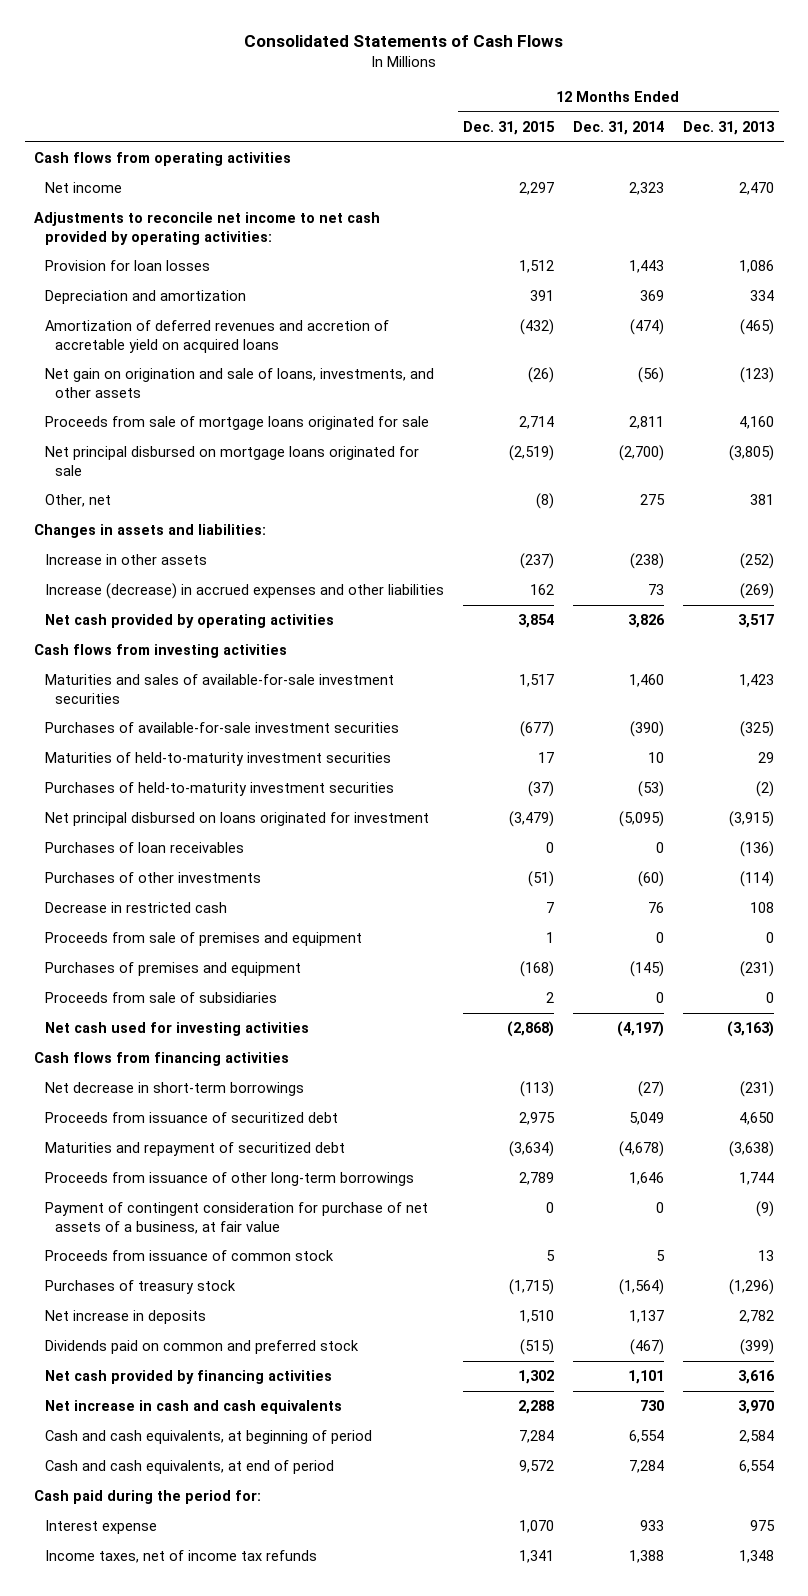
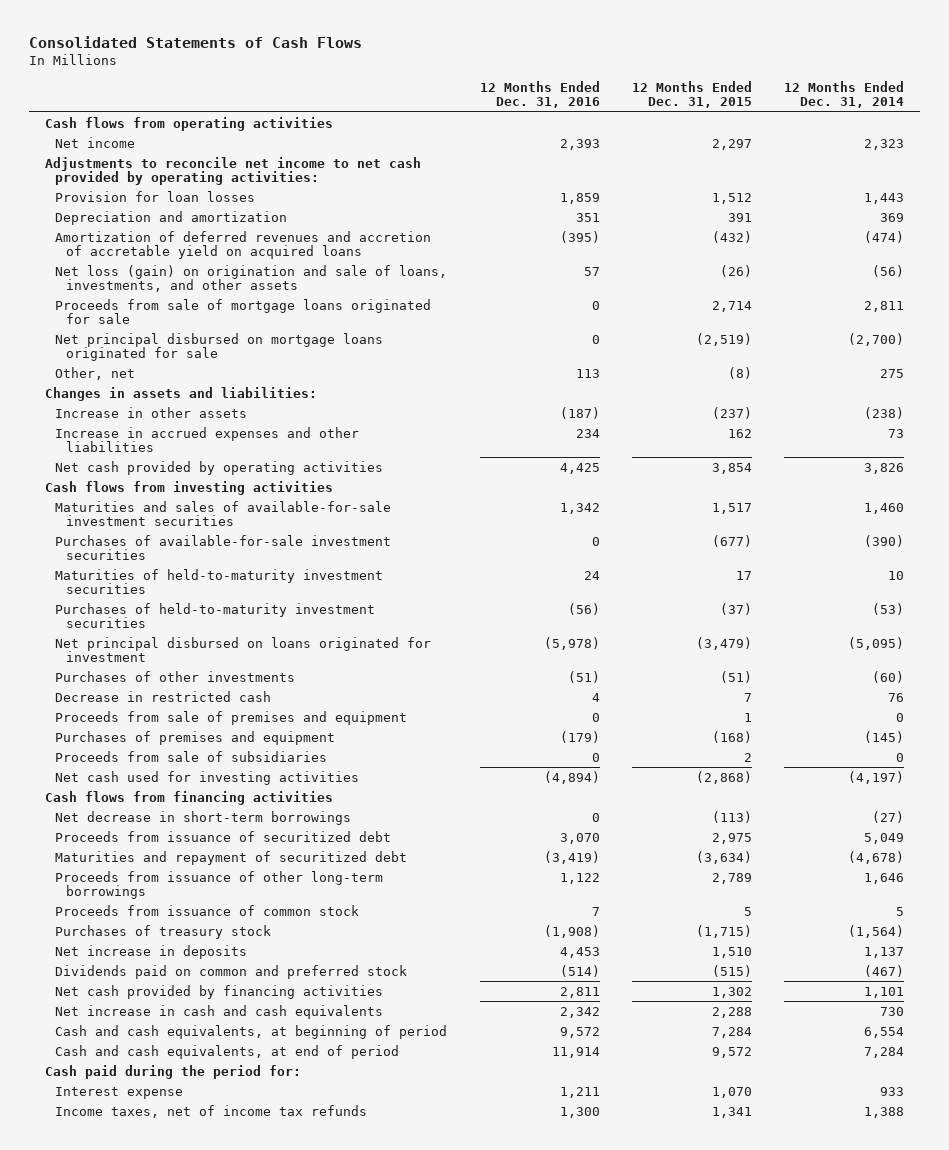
[683,120,776,135] Dec. 31, 2013 -> none
none -> [479,80,600,109] 12 Months Ended Dec. 31, 2016
[44,368,434,398] Net gain on origination and sale of loans, investments, and other assets -> [55,264,448,292] Net loss (gain) on origination and sale of loans, investments, and other assets
[44,583,444,600] Increase (decrease) in accrued expenses and other liabilities -> [55,426,360,452] Increase in accrued expenses and other liabilities
[44,842,244,854] Purchases of loan receivables -> none
[44,1202,428,1234] Payment of contingent consideration for purchase of net assets of a business, at fair value -> none

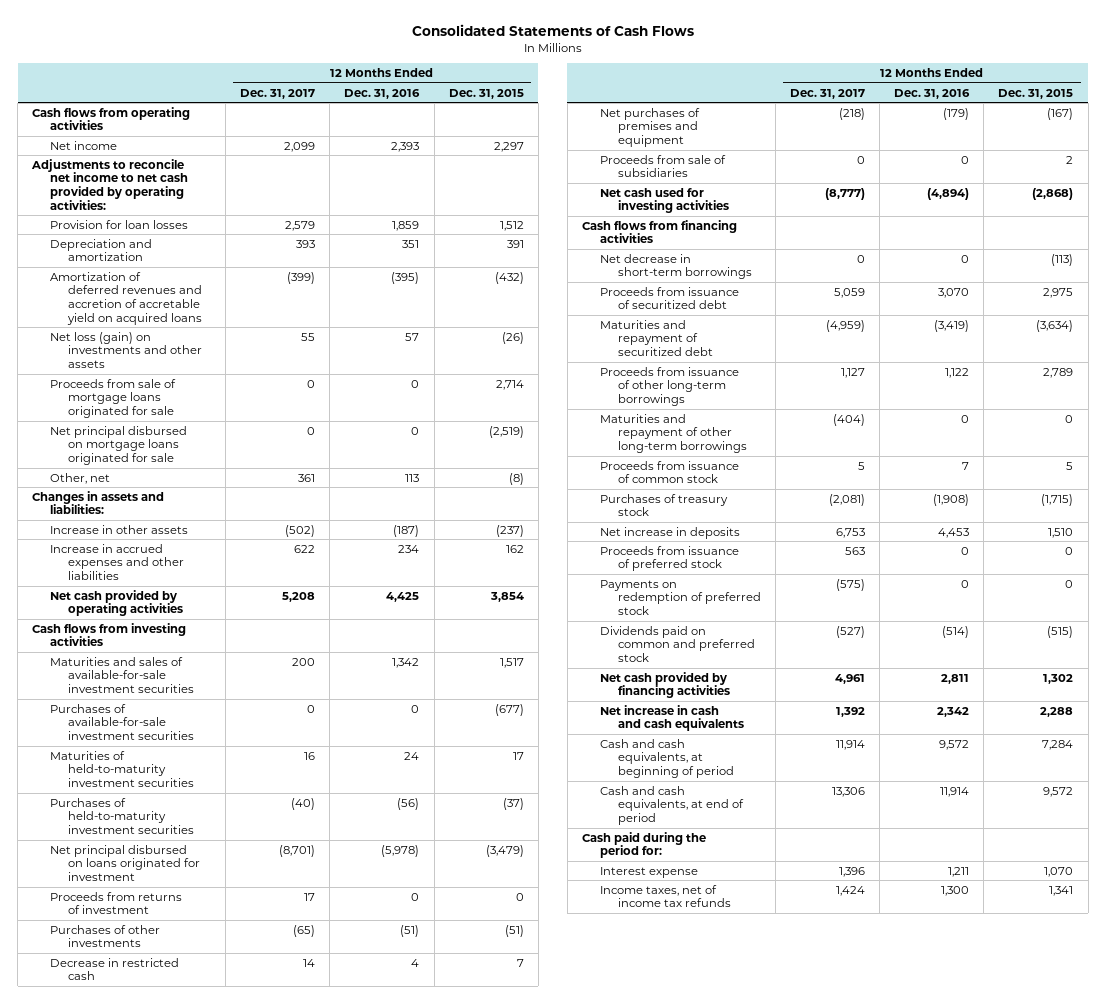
[784,80,905,109] 12 Months Ended Dec. 31, 2014 -> none
none -> [240,88,316,99] Dec. 31, 2017
[55,264,448,292] Net loss (gain) on origination and sale of loans, investments, and other assets -> [50,331,203,369] Net loss (gain) on investments and other assets
none -> [50,891,183,915] Proceeds from returns of investment
[55,710,408,725] Proceeds from sale of premises and equipment -> none
[55,730,336,745] Purchases of premises and equipment -> [600,107,701,148] Net purchases of premises and equipment
[711,730,752,743] (168) -> [1047,107,1074,120] (167)
none -> [600,413,748,454] Maturities and repayment of other long-term borrowings
none -> [600,545,740,572] Proceeds from issuance of preferred stock
none -> [600,579,762,616] Payments on redemption of preferred stock

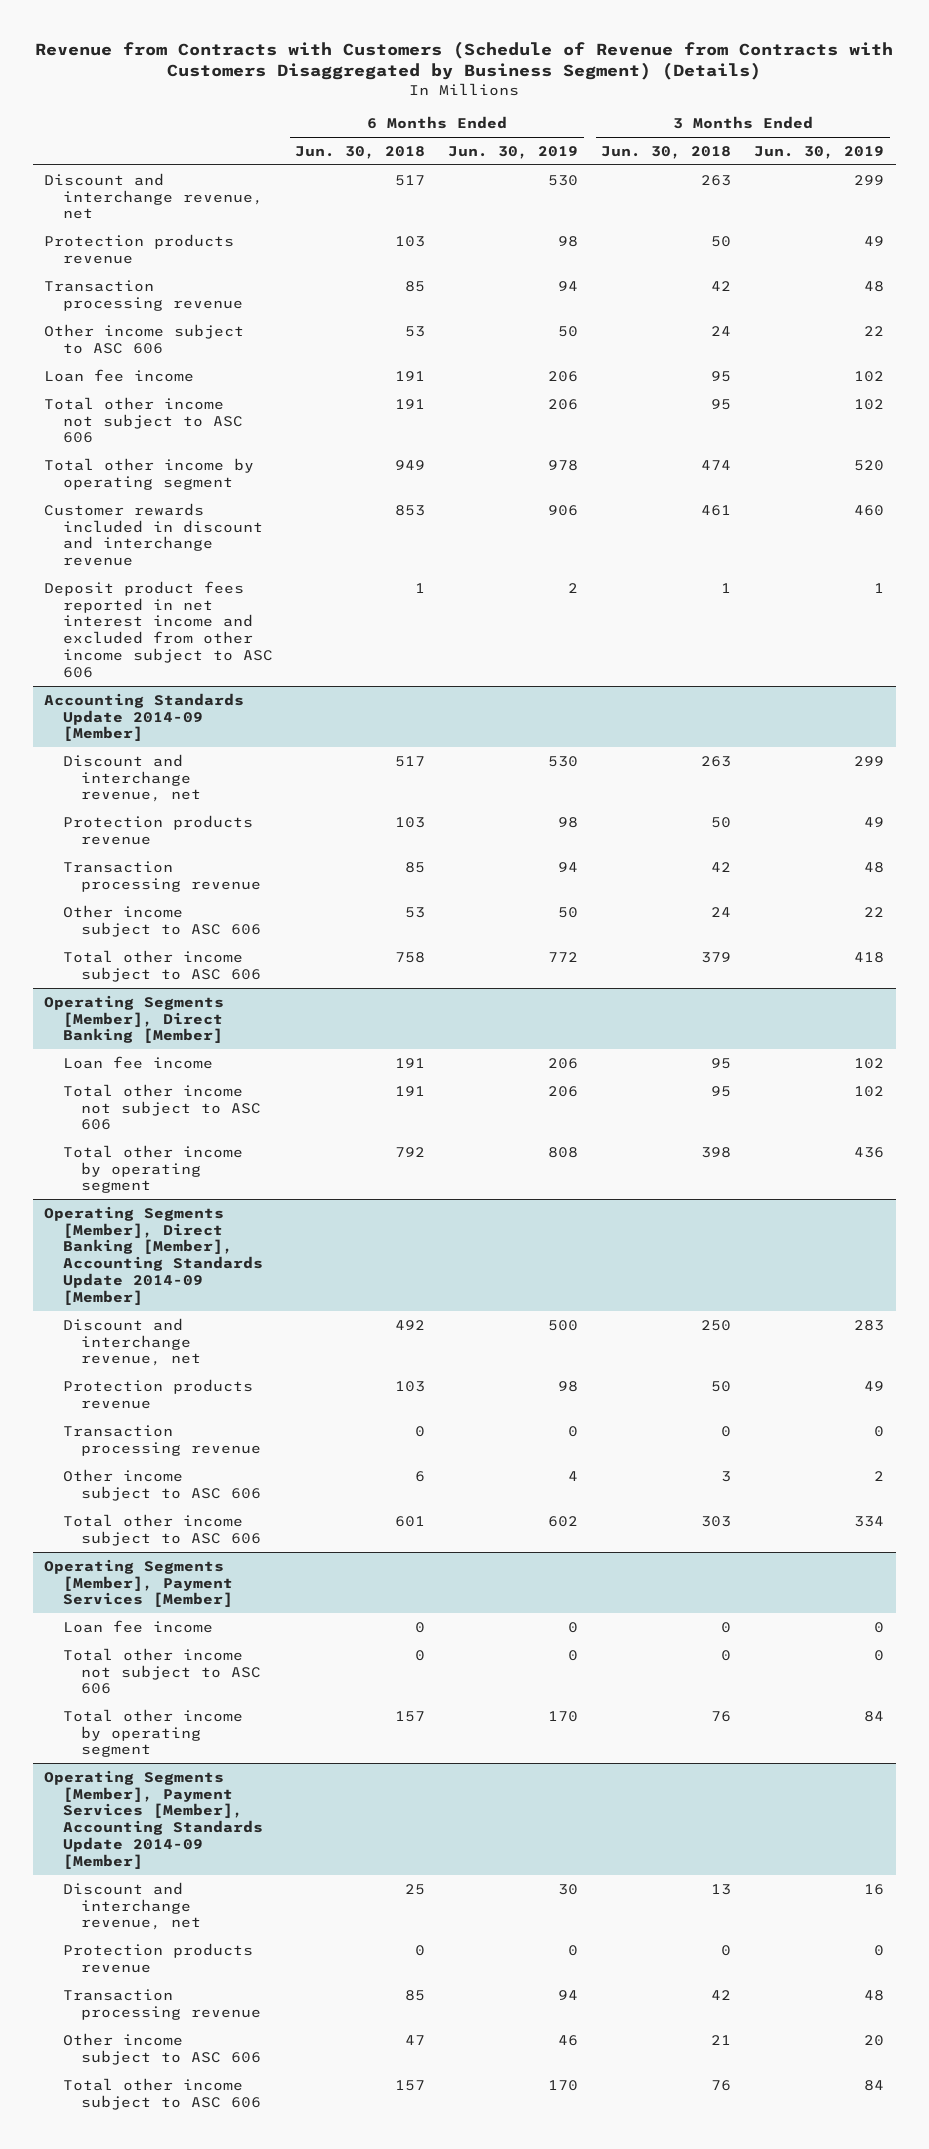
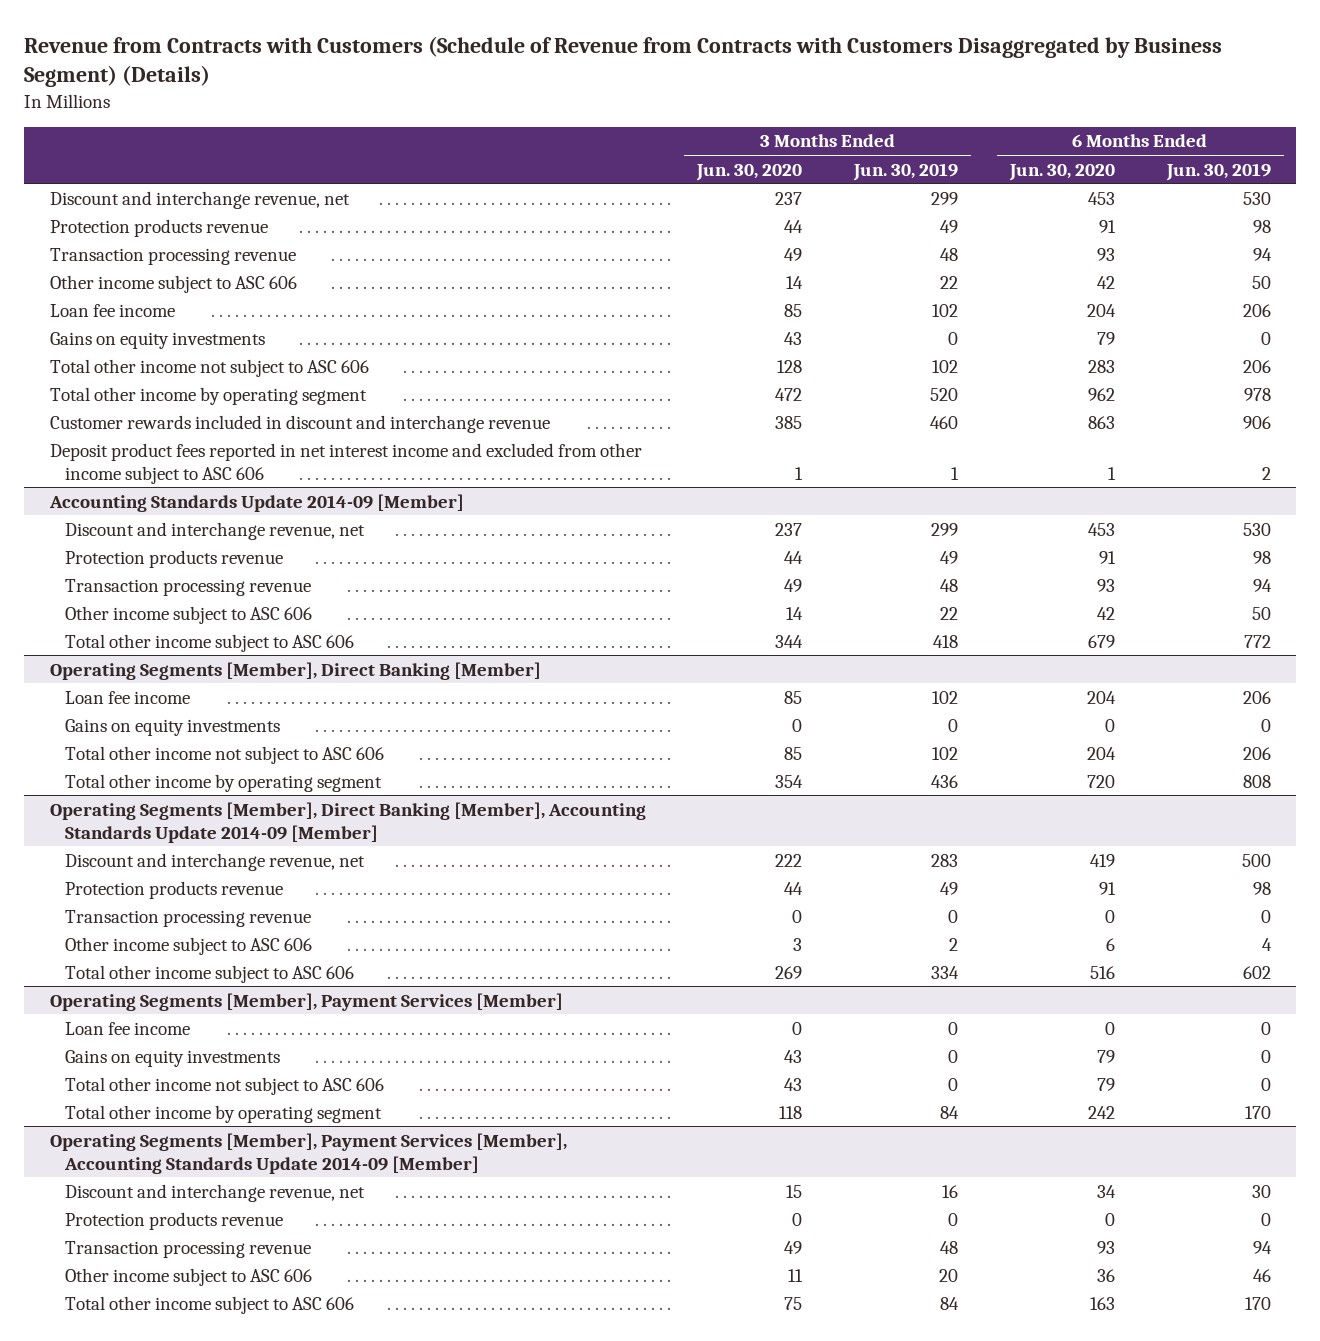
[295,145,426,159] Jun. 30, 2018 -> none
[601,145,732,159] Jun. 30, 2018 -> none
none -> [696,163,803,181] Jun. 30, 2020
none -> [1008,163,1115,181] Jun. 30, 2020
none -> [49,331,265,349] Gains on equity investments
none -> [64,718,280,736] Gains on equity investments
none -> [64,1049,280,1067] Gains on equity investments

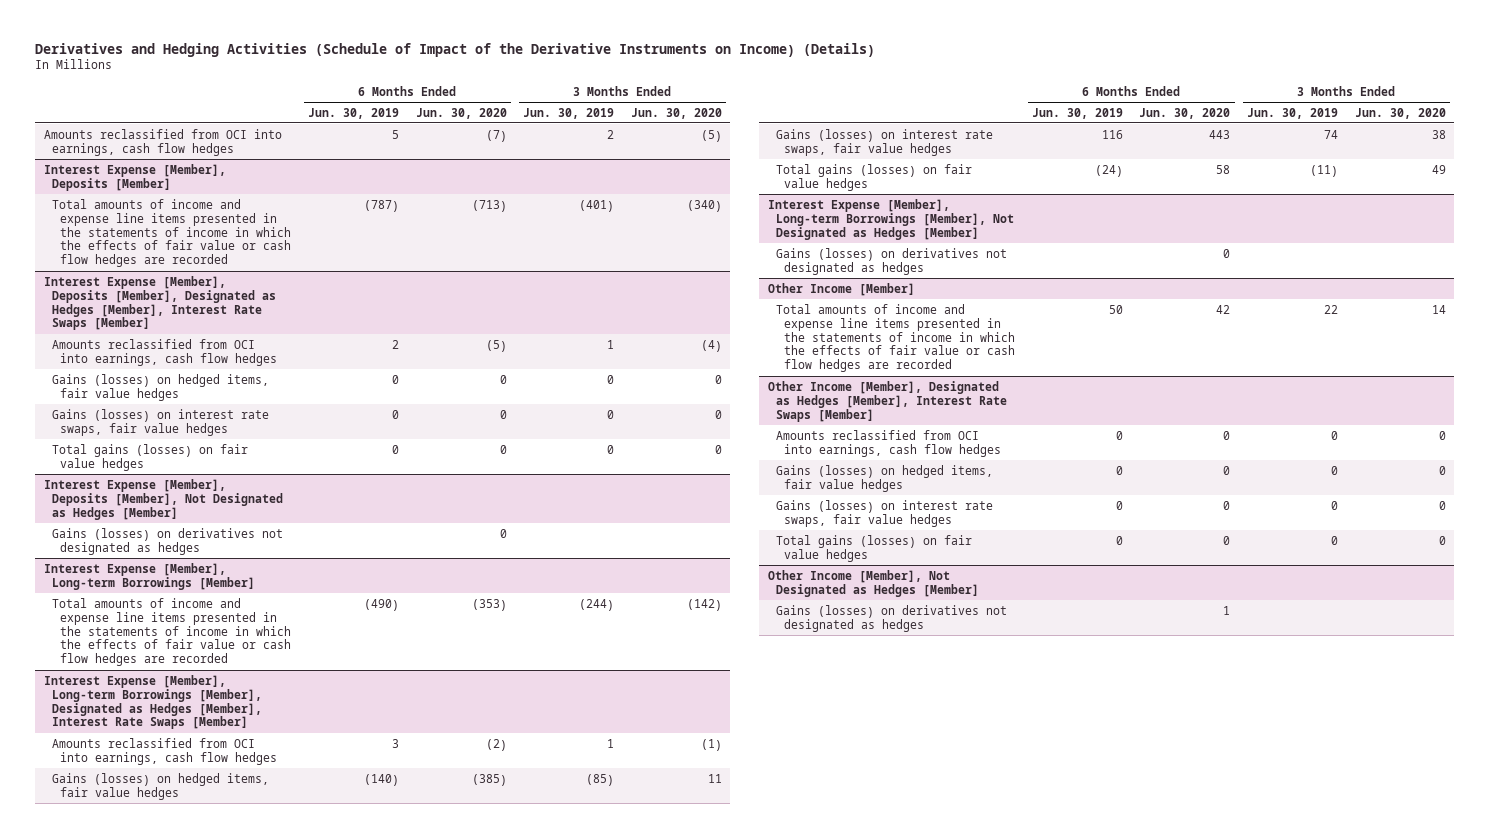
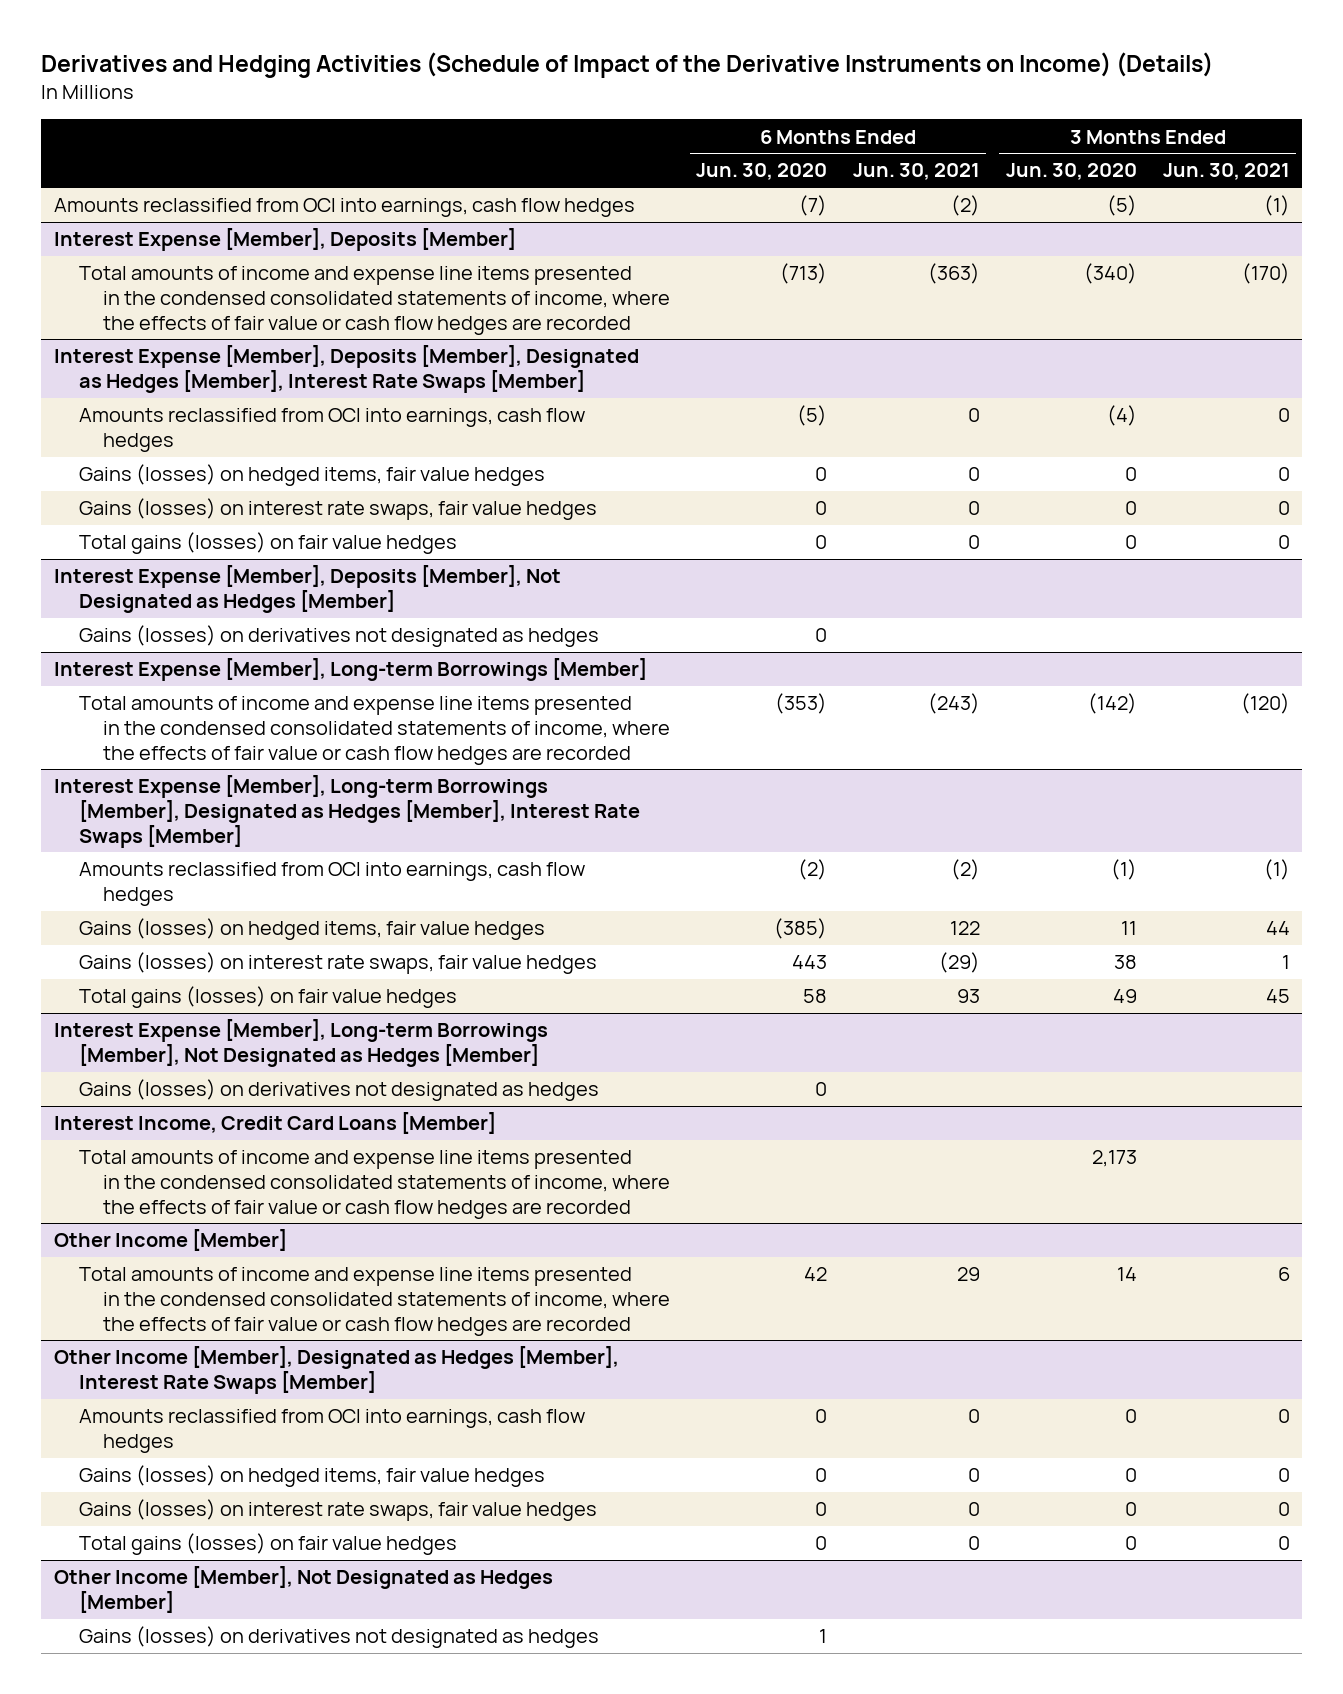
[307,107,399,119] Jun. 30, 2019 -> none
[523,107,615,119] Jun. 30, 2019 -> none
none -> [853,163,981,181] Jun. 30, 2021
none -> [1162,163,1290,181] Jun. 30, 2021
[52,198,292,268] Total amounts of income and expense line items presented in the statements of income in which the effects of fair value or cash flow hedges are recorded -> [78,266,671,335] Total amounts of income and expense line items presented in the condensed consolidated statements of income, where the effects of fair value or cash flow hedges are recorded
[52,597,292,667] Total amounts of income and expense line items presented in the statements of income in which the effects of fair value or cash flow hedges are recorded -> [78,696,671,765] Total amounts of income and expense line items presented in the condensed consolidated statements of income, where the effects of fair value or cash flow hedges are recorded
none -> [53,1112,496,1135] Interest Income, Credit Card Loans [Member]
none -> [78,1150,671,1219] Total amounts of income and expense line items presented in the condensed consolidated statements of income, where the effects of fair value or cash flow hedges are recorded
[775,303,1016,373] Total amounts of income and expense line items presented in the statements of income in which the effects of fair value or cash flow hedges are recorded -> [78,1267,671,1336] Total amounts of income and expense line items presented in the condensed consolidated statements of income, where the effects of fair value or cash flow hedges are recorded

